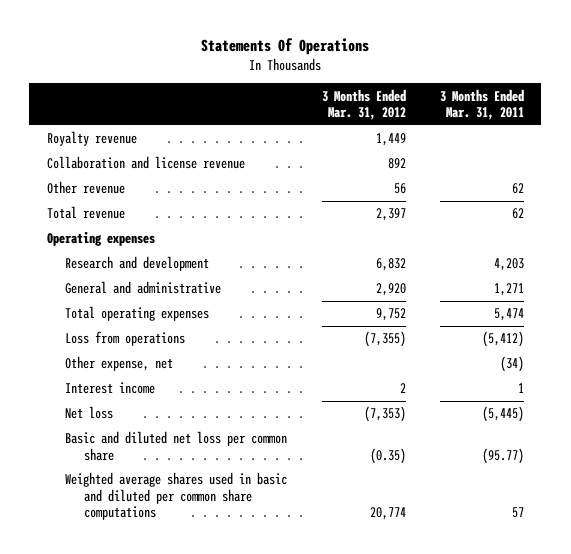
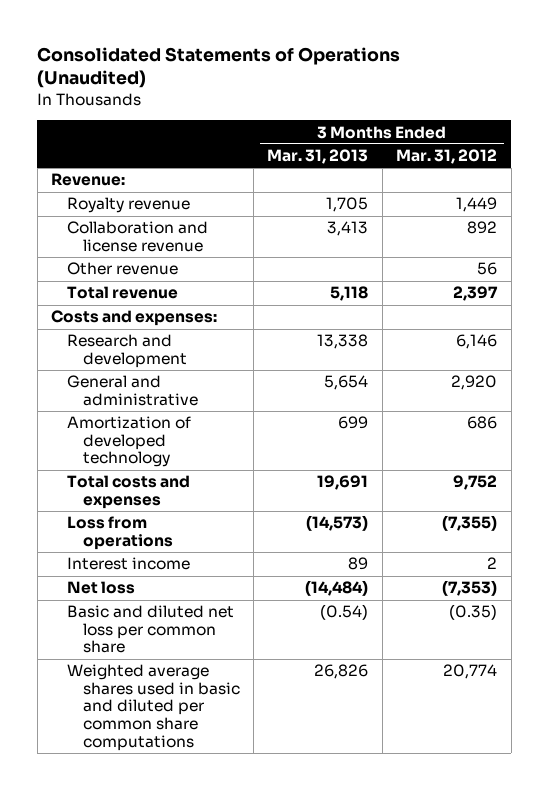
[201,37,370,55] Statements Of Operations -> [37,46,401,89] Consolidated Statements of Operations (Unaudited)
[439,88,524,121] 3 Months Ended Mar. 31, 2011 -> none
none -> [267,149,369,165] Mar. 31, 2013
none -> [50,173,125,187] Revenue:
[46,231,155,247] Operating expenses -> [50,310,217,327] Costs and expenses:
[375,258,406,272] 6,832 -> [456,334,498,350] 6,146
none -> [66,416,191,468] Amortization of developed technology
[65,306,210,322] Total operating expenses -> [66,475,190,509] Total costs and expenses
[65,356,174,372] Other expense, net -> none

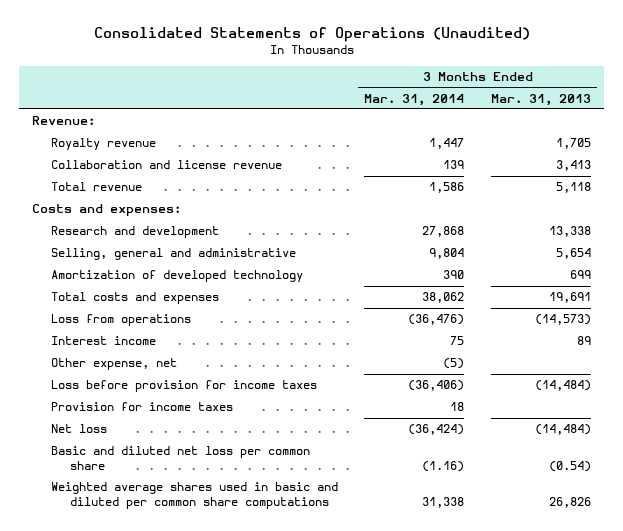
[396,149,498,165] Mar. 31, 2012 -> none
none -> [364,93,465,106] Mar. 31, 2014
[66,262,178,276] Other revenue -> none
[66,375,198,406] General and administrative -> [51,248,297,261] Selling, general and administrative
none -> [51,358,178,371] Other expense, net
none -> [51,380,318,393] Loss before provision for income taxes
none -> [51,402,234,412] Provision for income taxes

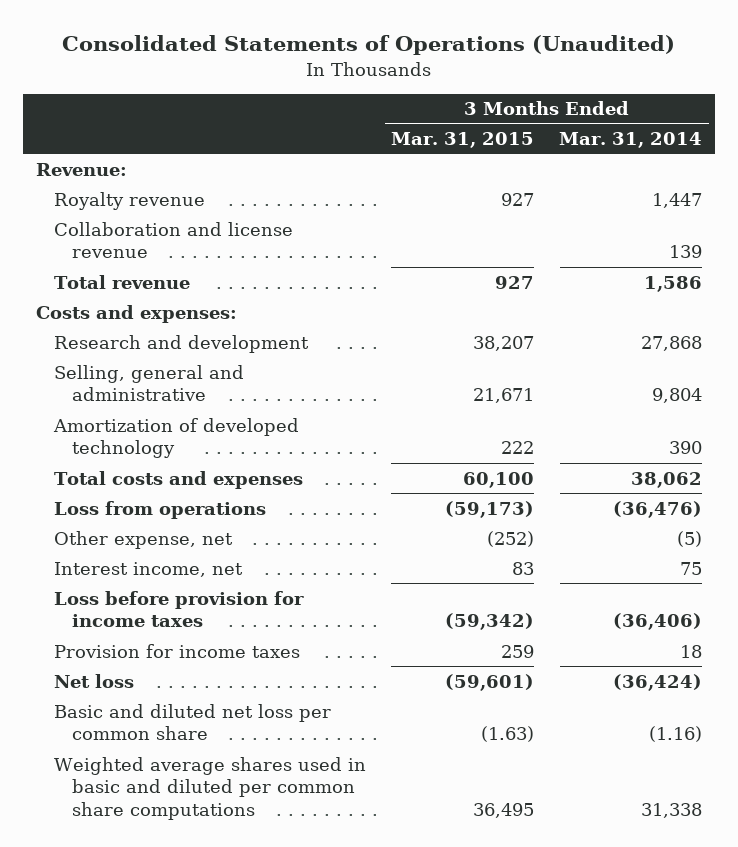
[490,93,591,106] Mar. 31, 2013 -> none
none -> [391,131,535,148] Mar. 31, 2015
[51,336,157,346] Interest income -> none
none -> [53,561,243,577] Interest income, net

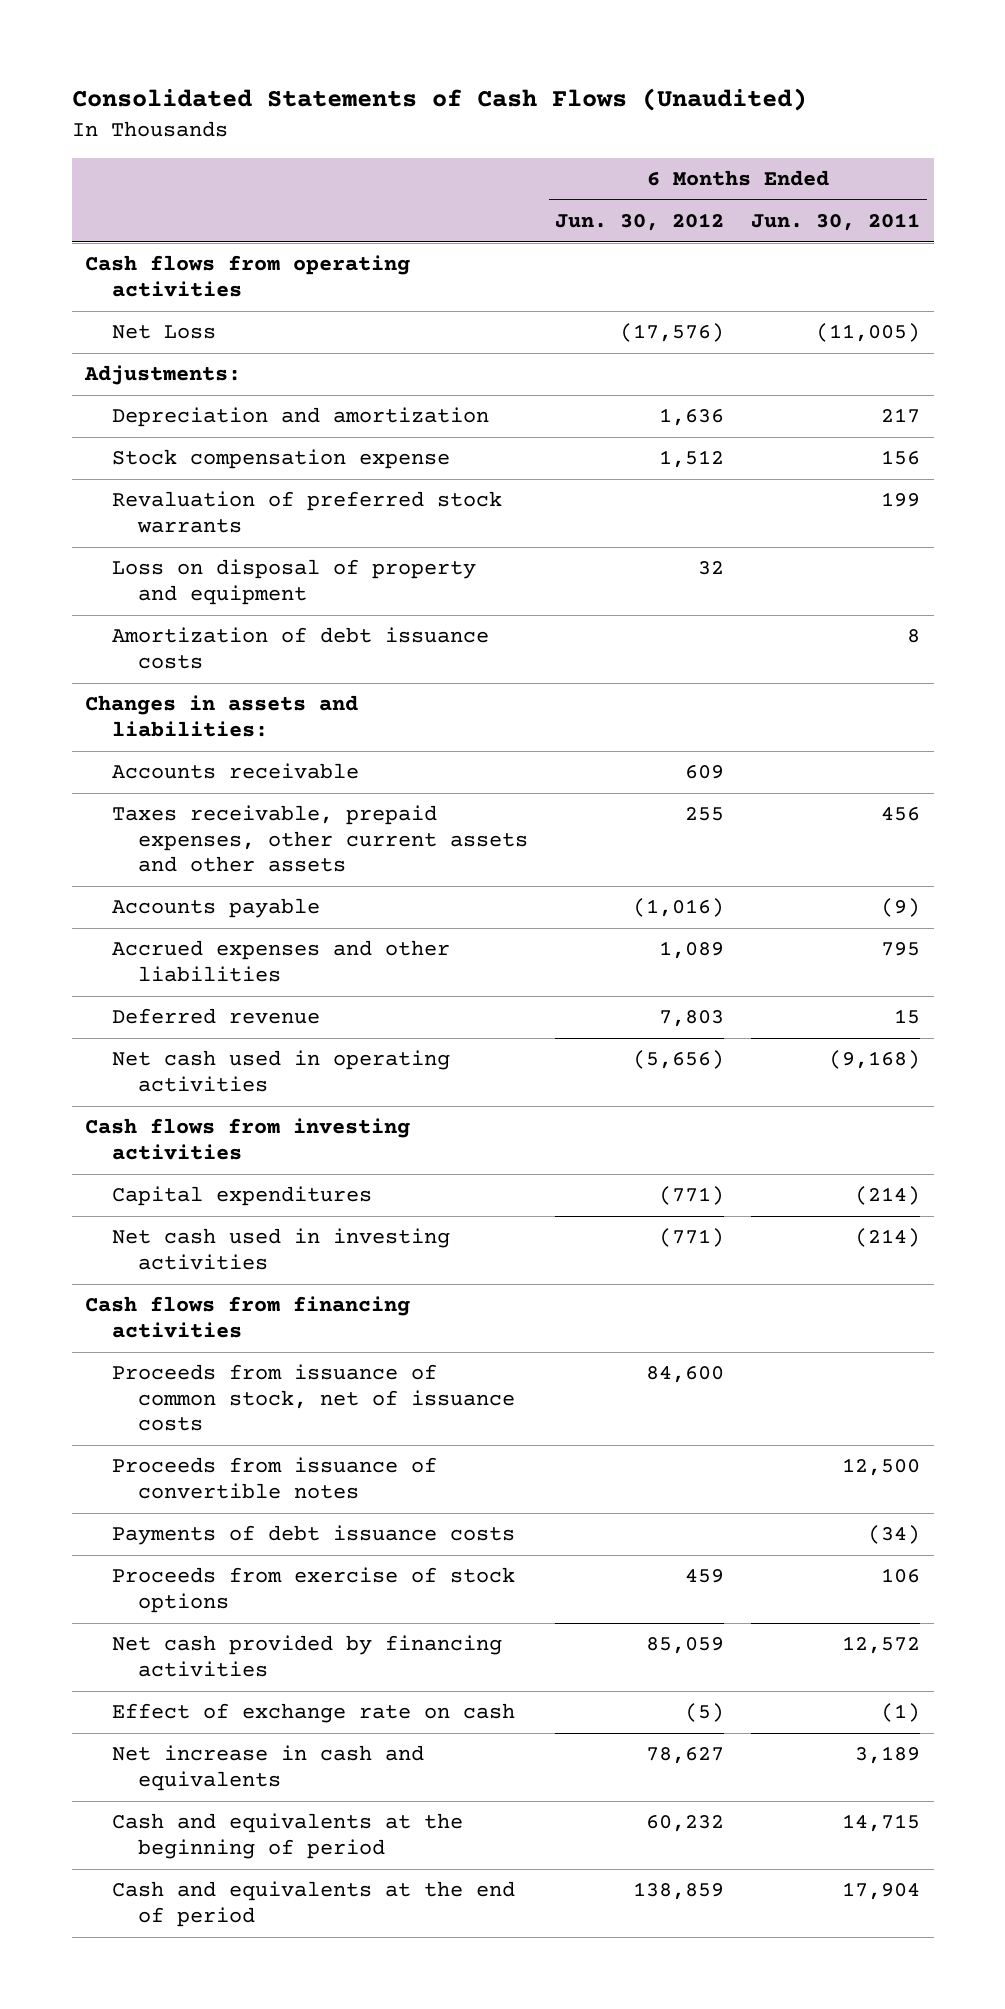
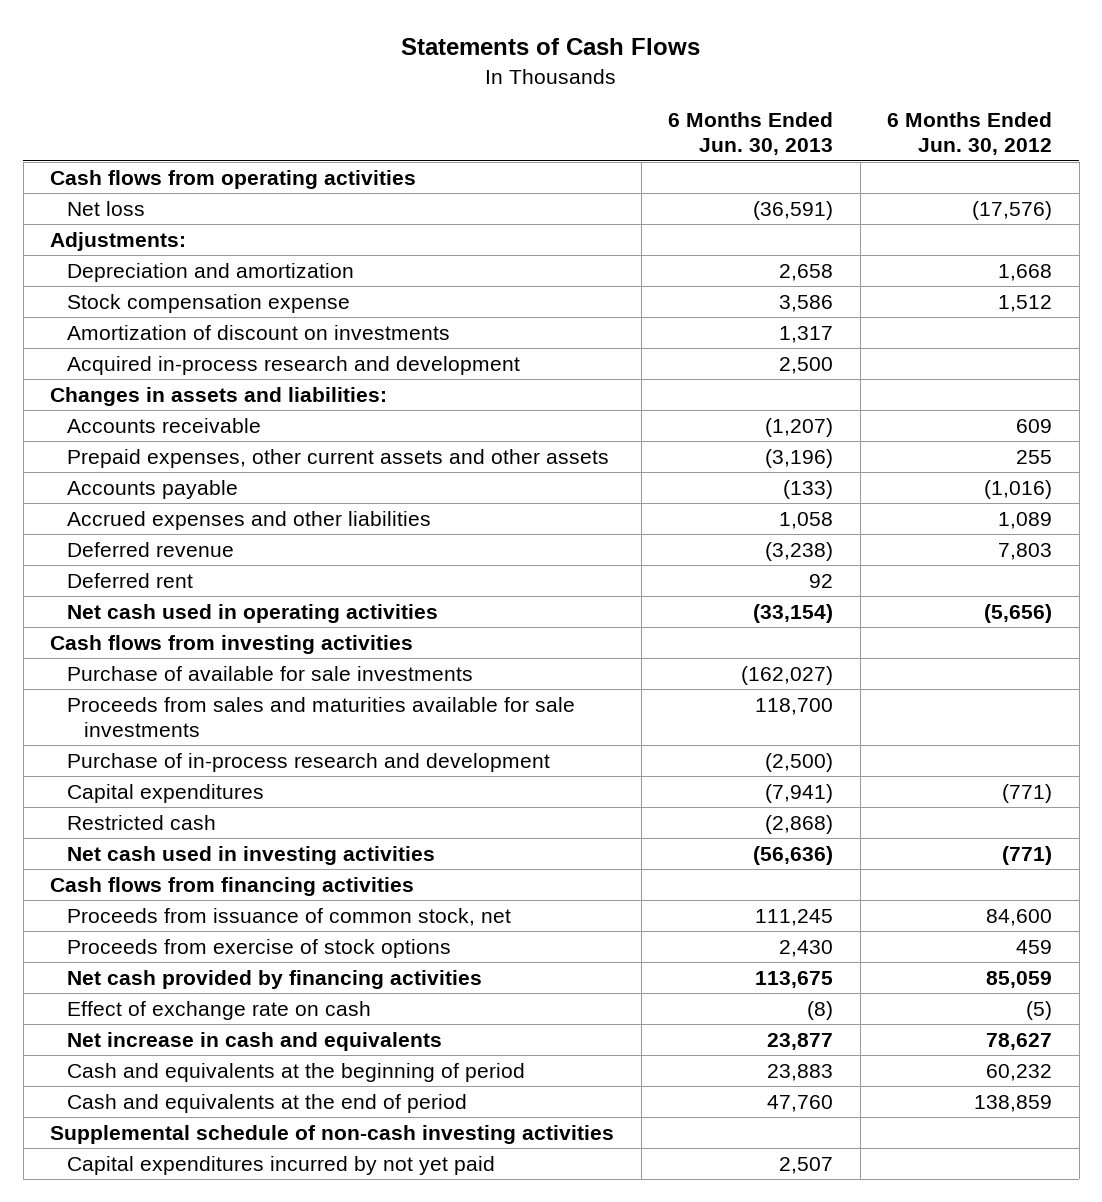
[71,87,807,111] Consolidated Statements of Cash Flows (Unaudited) -> [401,38,701,56] Statements of Cash Flows
[751,213,921,232] Jun. 30, 2011 -> none
none -> [668,112,834,156] 6 Months Ended Jun. 30, 2013
[111,325,216,340] Net Loss -> [67,200,146,216] Net loss
[659,408,725,427] 1,636 -> [998,263,1053,281] 1,668
[111,491,502,533] Revaluation of preferred stock warrants -> none
[111,559,476,605] Loss on disposal of property and equipment -> none
[111,627,489,669] Amortization of debt issuance costs -> none
none -> [67,324,451,340] Amortization of discount on investments
none -> [67,355,521,375] Acquired in-process research and development
[111,805,529,873] Taxes receivable, prepaid expenses, other current assets and other assets -> [67,448,610,468] Prepaid expenses, other current assets and other assets
none -> [67,572,194,588] Deferred rent
none -> [67,665,474,681] Purchase of available for sale investments
none -> [67,696,576,738] Proceeds from sales and maturities available for sale investments
none -> [67,752,551,772] Purchase of in-process research and development
none -> [67,814,217,830] Restricted cash
[111,1457,437,1499] Proceeds from issuance of convertible notes -> none
[111,1525,515,1546] Payments of debt issuance costs -> none
[111,1364,516,1432] Proceeds from issuance of common stock, net of issuance costs -> [67,907,512,926] Proceeds from issuance of common stock, net
none -> [50,1124,615,1144] Supplemental schedule of non-cash investing activities
none -> [67,1155,496,1175] Capital expenditures incurred by not yet paid

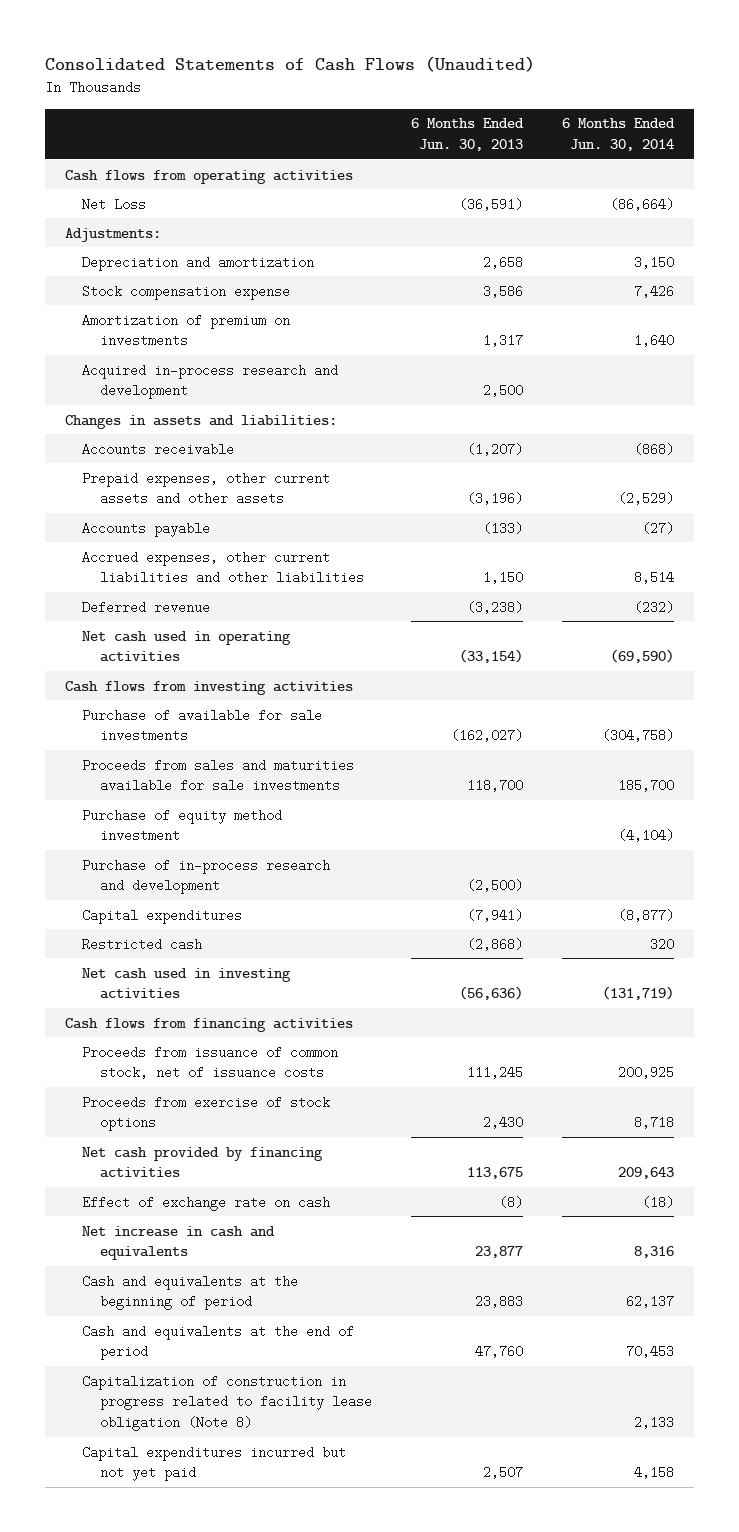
[401,38,701,56] Statements of Cash Flows -> [45,56,536,73] Consolidated Statements of Cash Flows (Unaudited)
[887,112,1053,156] 6 Months Ended Jun. 30, 2012 -> none
none -> [562,118,676,151] 6 Months Ended Jun. 30, 2014
[67,200,146,216] Net loss -> [82,197,147,211] Net Loss
[67,324,451,340] Amortization of discount on investments -> [82,313,291,348] Amortization of premium on investments
[67,510,432,530] Accrued expenses and other liabilities -> [82,550,365,585] Accrued expenses, other current liabilities and other liabilities
[779,511,834,529] 1,058 -> [483,571,524,585] 1,150
[67,572,194,588] Deferred rent -> none
none -> [82,808,283,843] Purchase of equity method investment
[67,907,512,926] Proceeds from issuance of common stock, net -> [82,1045,339,1080] Proceeds from issuance of common stock, net of issuance costs
[50,1124,615,1144] Supplemental schedule of non-cash investing activities -> none
none -> [82,1374,373,1432] Capitalization of construction in progress related to facility lease obligation (Note 8)
[67,1155,496,1175] Capital expenditures incurred by not yet paid -> [82,1445,347,1482] Capital expenditures incurred but not yet paid

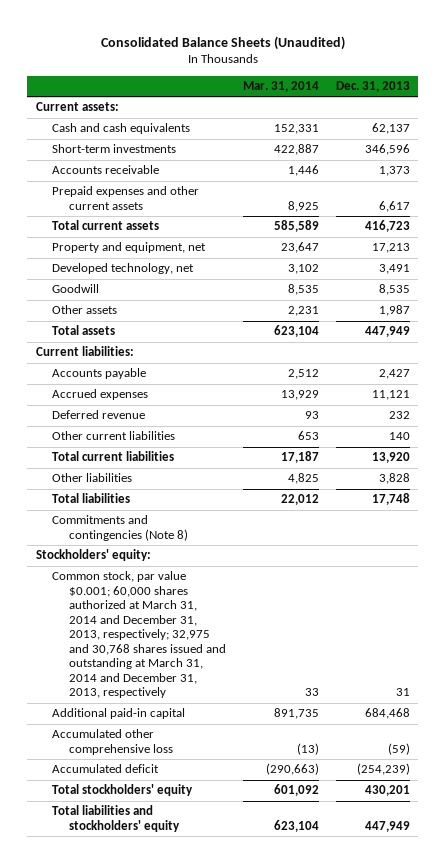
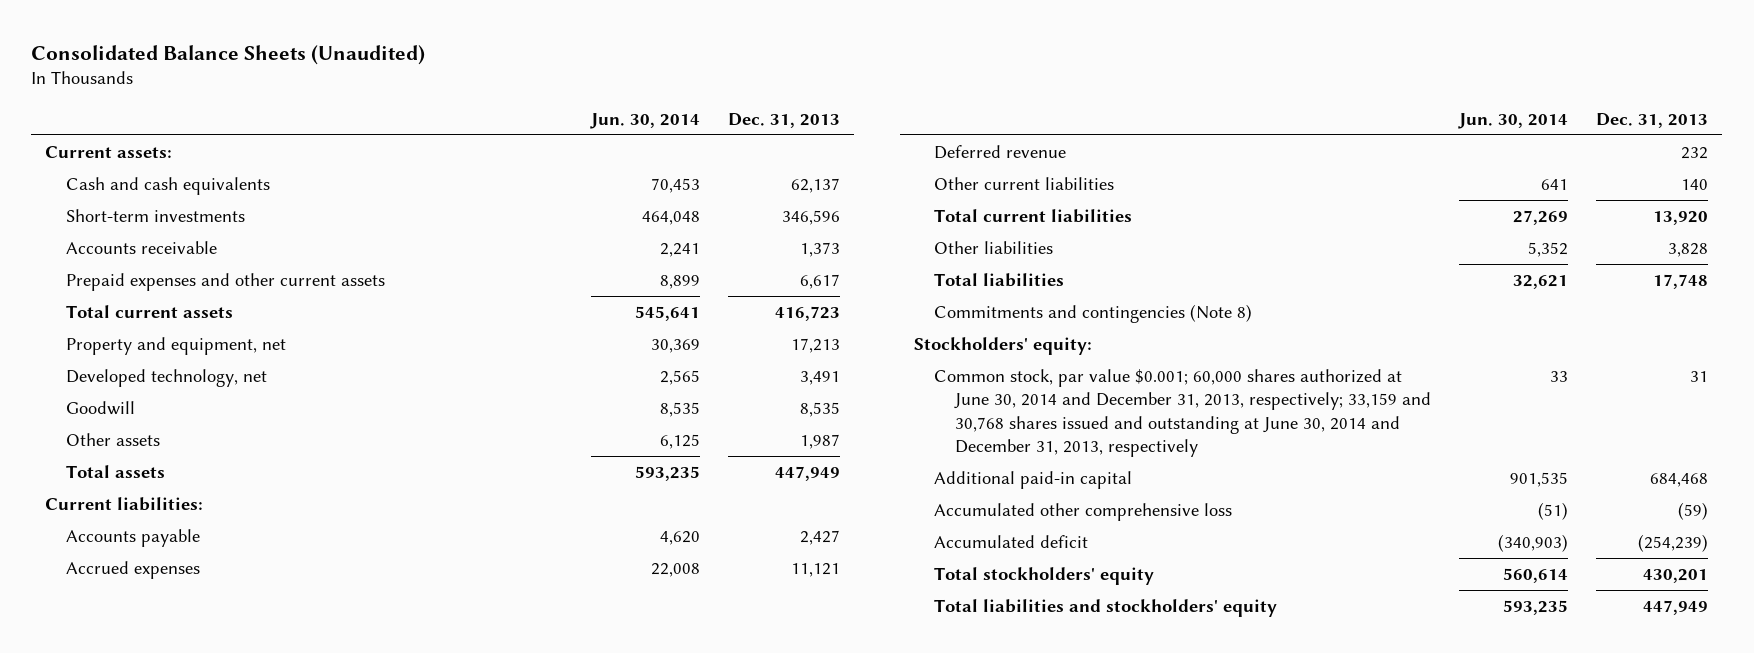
[242,80,319,92] Mar. 31, 2014 -> none
none -> [589,112,700,129] Jun. 30, 2014
[52,571,227,699] Common stock, par value $0.001; 60,000 shares authorized at March 31, 2014 and December 31, 2013, respectively; 32,975 and 30,768 shares issued and outstanding at March 31, 2014 and December 31, 2013, respectively -> [934,369,1431,457] Common stock, par value $0.001; 60,000 shares authorized at June 30, 2014 and December 31, 2013, respectively; 33,159 and 30,768 shares issued and outstanding at June 30, 2014 and December 31, 2013, respectively

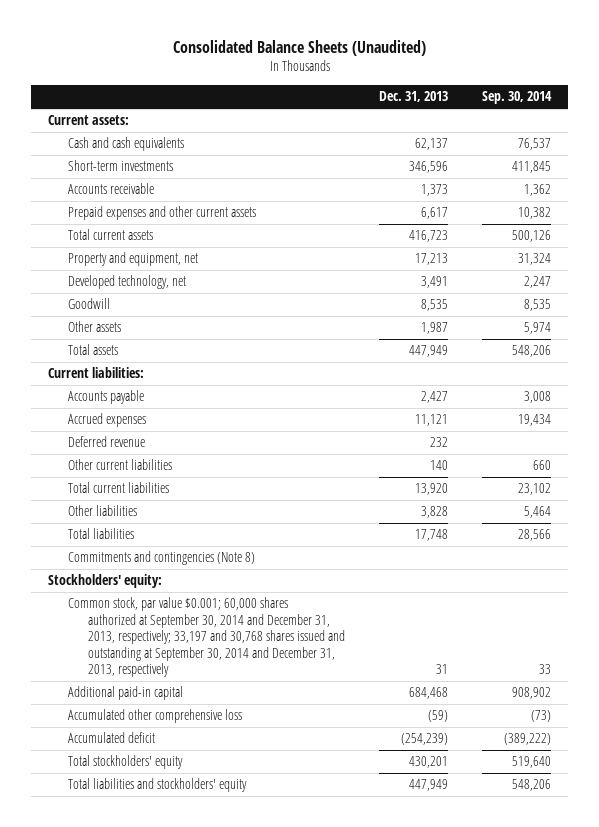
[589,112,700,129] Jun. 30, 2014 -> none
none -> [481,91,552,105] Sep. 30, 2014
[934,369,1431,457] Common stock, par value $0.001; 60,000 shares authorized at June 30, 2014 and December 31, 2013, respectively; 33,159 and 30,768 shares issued and outstanding at June 30, 2014 and December 31, 2013, respectively -> [68,597,345,678] Common stock, par value $0.001; 60,000 shares authorized at September 30, 2014 and December 31, 2013, respectively; 33,197 and 30,768 shares issued and outstanding at September 30, 2014 and December 31, 2013, respectively

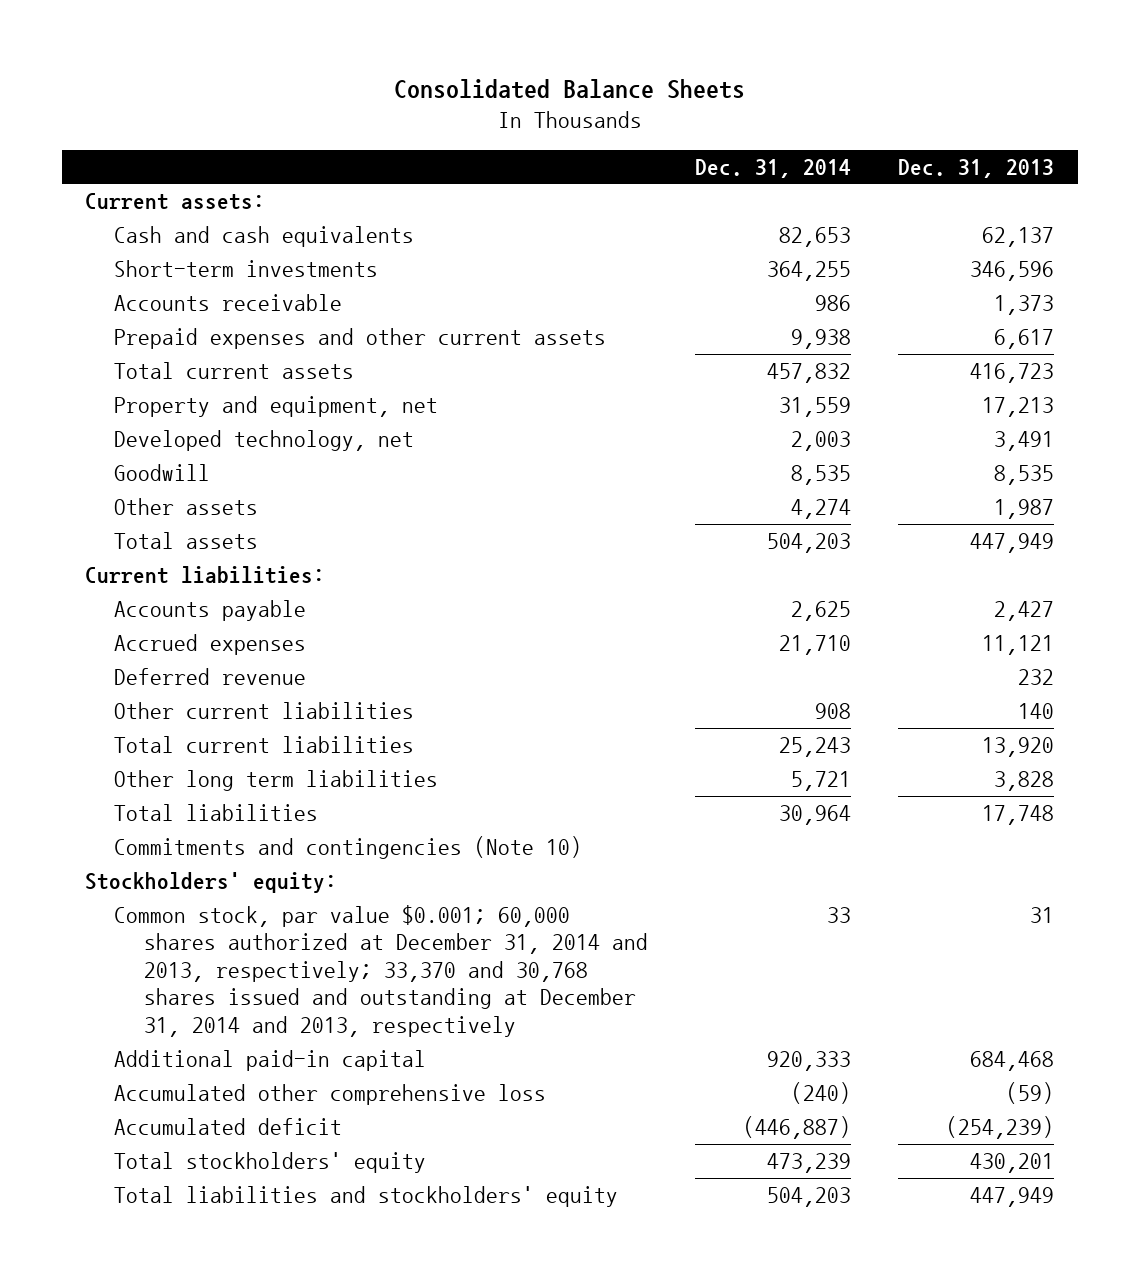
[172,39,426,56] Consolidated Balance Sheets (Unaudited) -> [393,78,745,99] Consolidated Balance Sheets
[481,91,552,105] Sep. 30, 2014 -> none
none -> [694,158,851,178] Dec. 31, 2014
[68,505,138,517] Other liabilities -> [114,769,439,791] Other long term liabilities
[68,551,256,566] Commitments and contingencies (Note 8) -> [114,835,583,859] Commitments and contingencies (Note 10)
[68,597,345,678] Common stock, par value $0.001; 60,000 shares authorized at September 30, 2014 and December 31, 2013, respectively; 33,197 and 30,768 shares issued and outstanding at September 30, 2014 and December 31, 2013, respectively -> [114,904,648,1037] Common stock, par value $0.001; 60,000 shares authorized at December 31, 2014 and 2013, respectively; 33,370 and 30,768 shares issued and outstanding at December 31, 2014 and 2013, respectively

